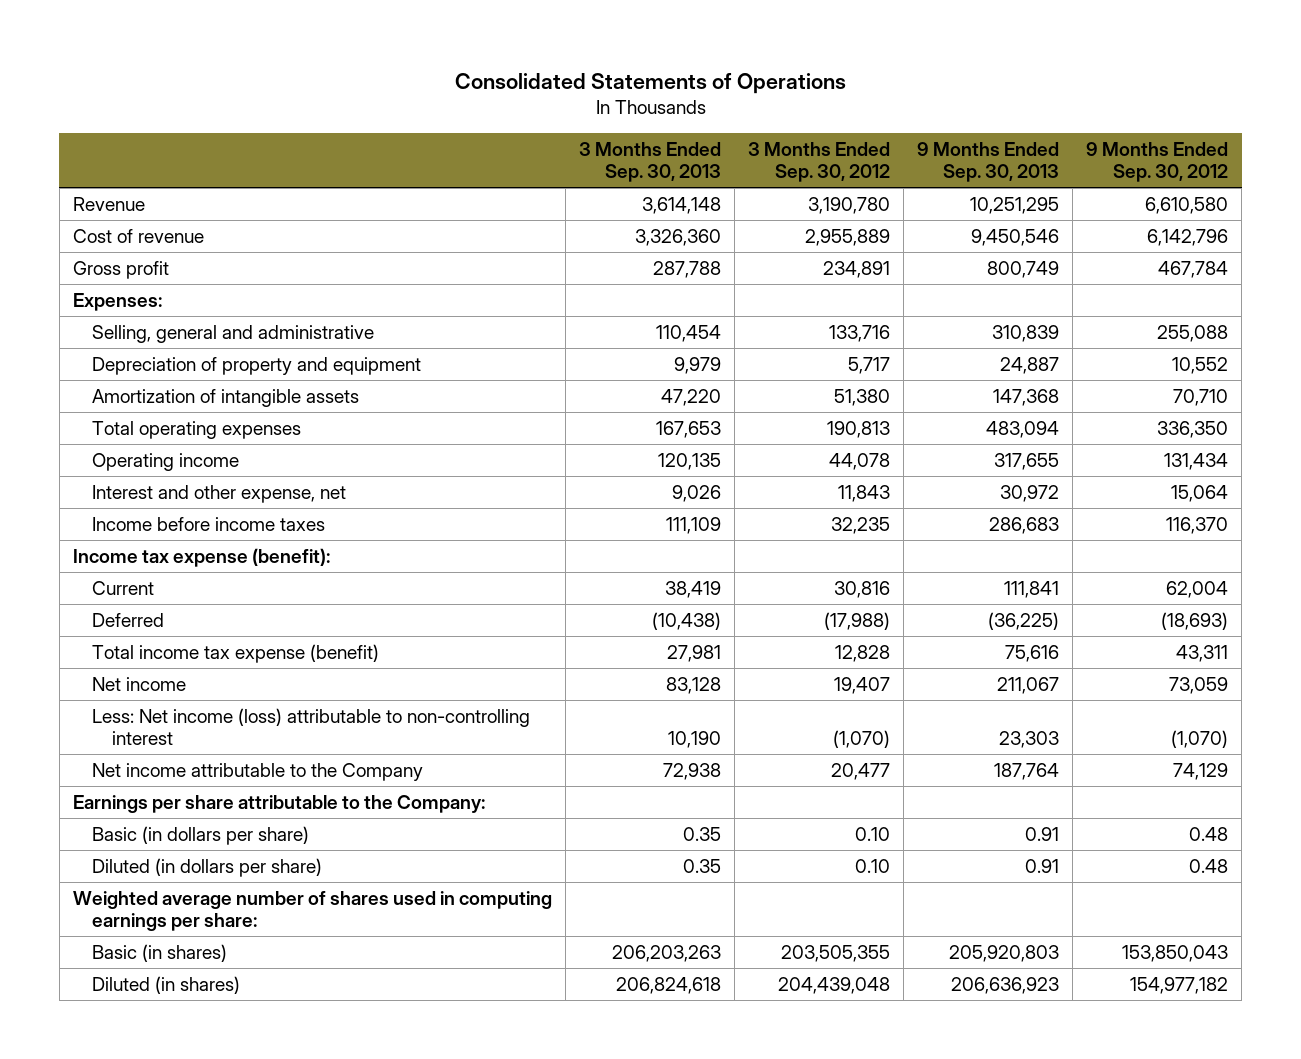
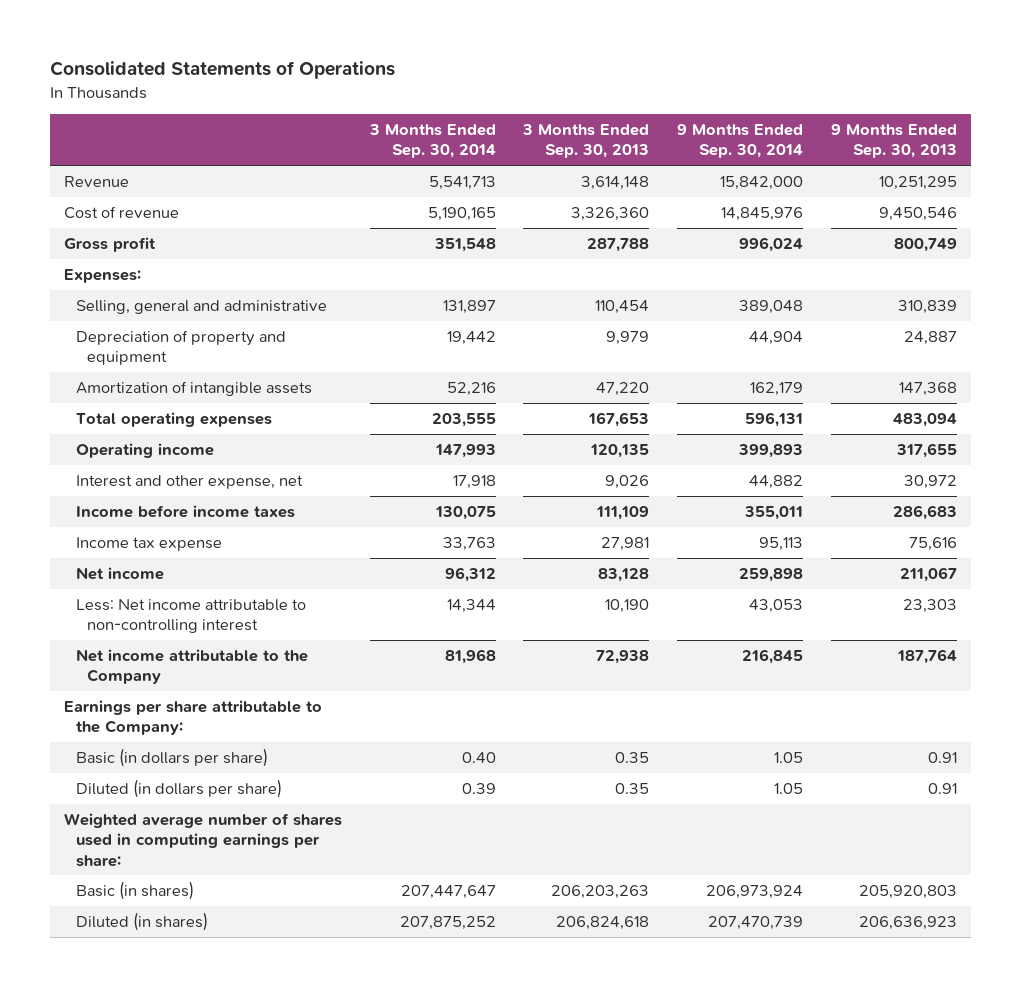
[748,141,891,183] 3 Months Ended Sep. 30, 2012 -> none
[1086,141,1229,183] 9 Months Ended Sep. 30, 2012 -> none
none -> [368,124,496,159] 3 Months Ended Sep. 30, 2014
none -> [676,124,803,159] 9 Months Ended Sep. 30, 2014
[72,547,330,567] Income tax expense (benefit): -> none
[92,580,155,595] Current -> none
[92,612,165,627] Deferred -> none
[92,643,380,663] Total income tax expense (benefit) -> [75,537,222,552] Income tax expense
[92,707,531,745] Less: Net income (loss) attributable to non-controlling interest -> [75,599,306,634] Less: Net income attributable to non-controlling interest

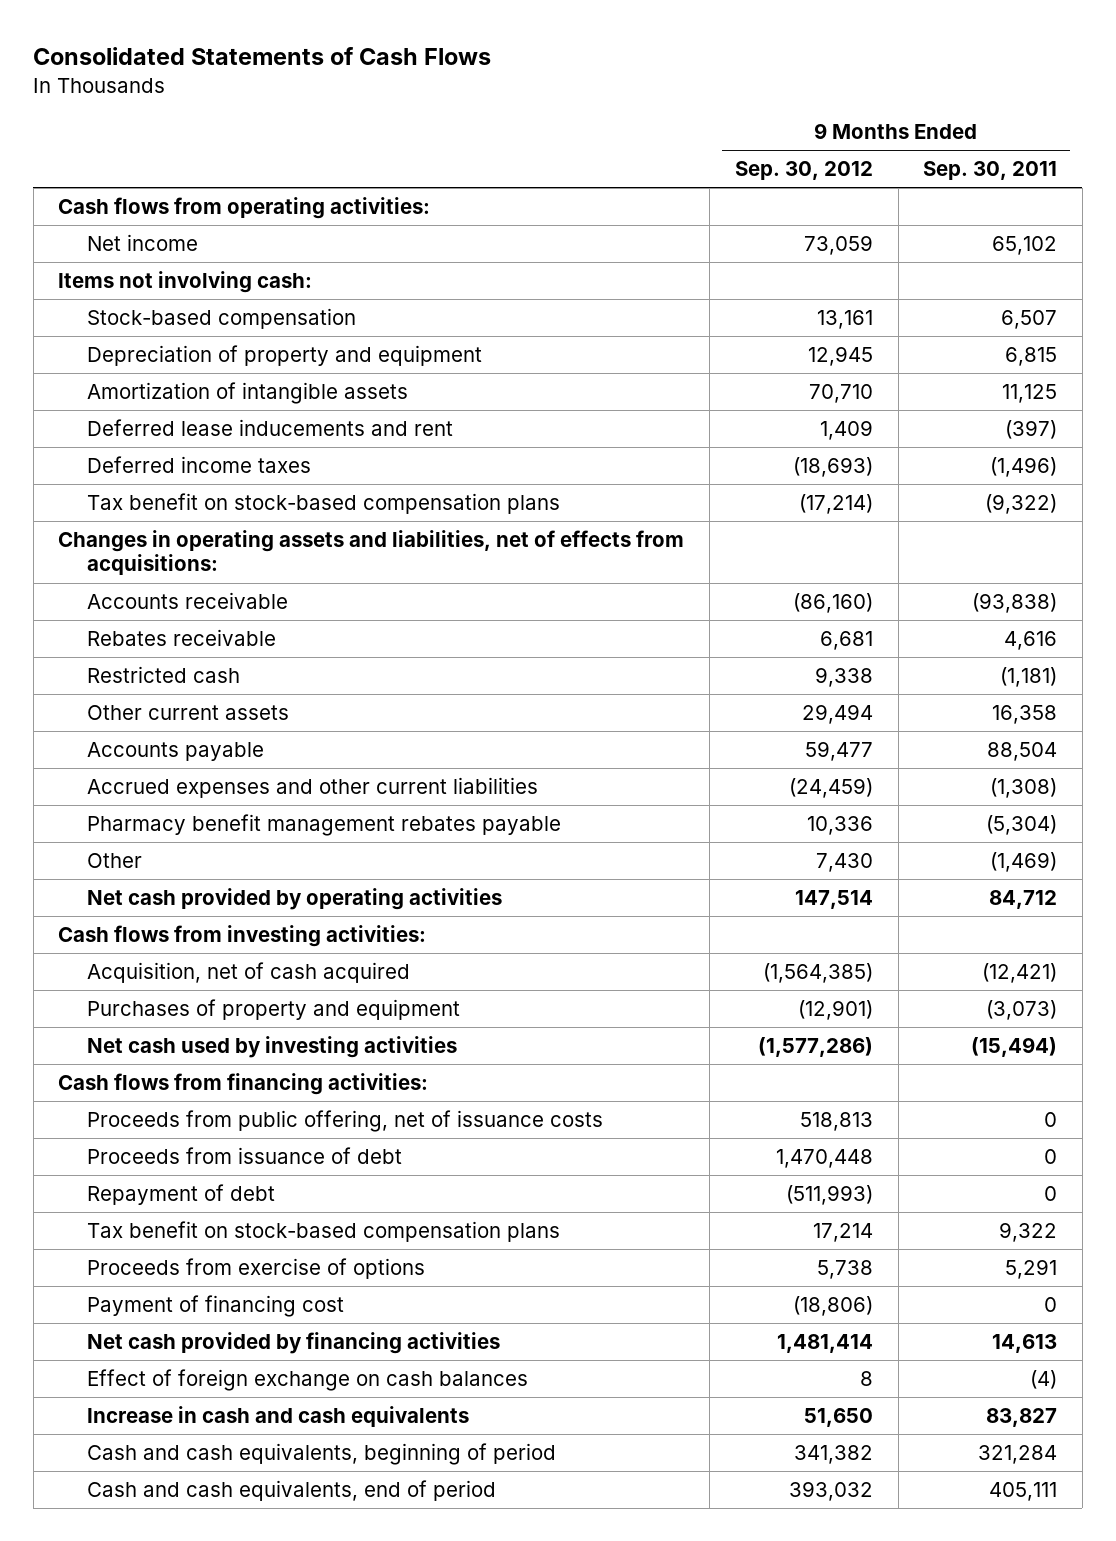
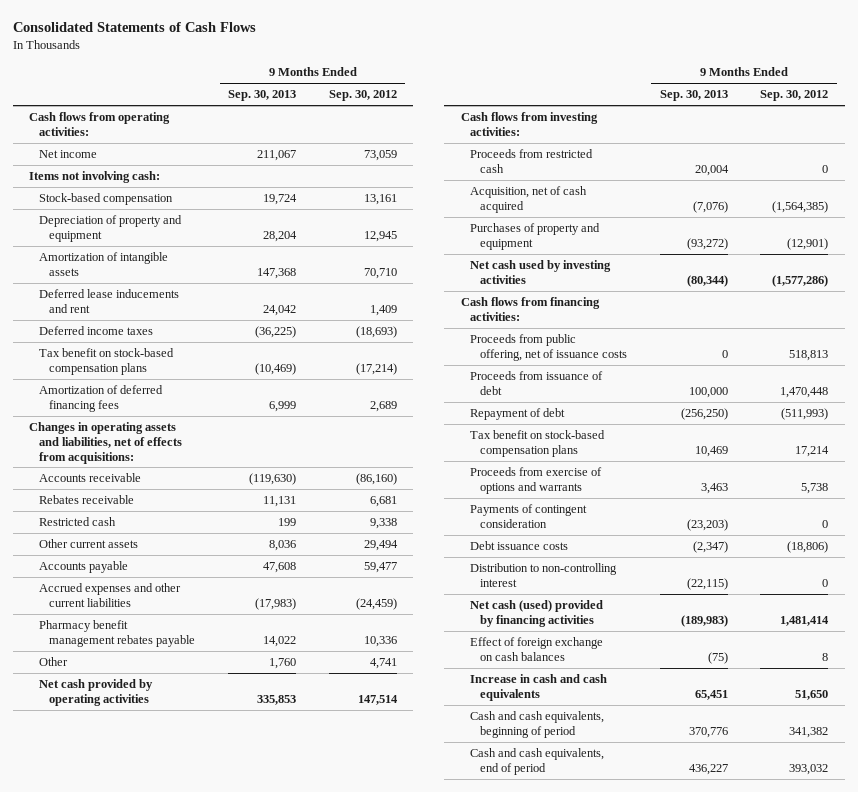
[923,161,1058,181] Sep. 30, 2011 -> none
none -> [228,90,297,102] Sep. 30, 2013
none -> [39,384,164,412] Amortization of deferred financing fees
[815,852,873,872] 7,430 -> [370,657,398,669] 4,741
none -> [470,148,594,173] Proceeds from restricted cash
[87,1257,426,1279] Proceeds from exercise of options -> [470,466,603,494] Proceeds from exercise of options and warrants
none -> [470,503,588,528] Payments of contingent consideration
[87,1294,345,1317] Payment of financing cost -> [470,540,569,550] Debt issuance costs
none -> [470,562,618,587] Distribution to non-controlling interest
[87,1331,501,1354] Net cash provided by financing activities -> [470,599,604,627] Net cash (used) provided by financing activities

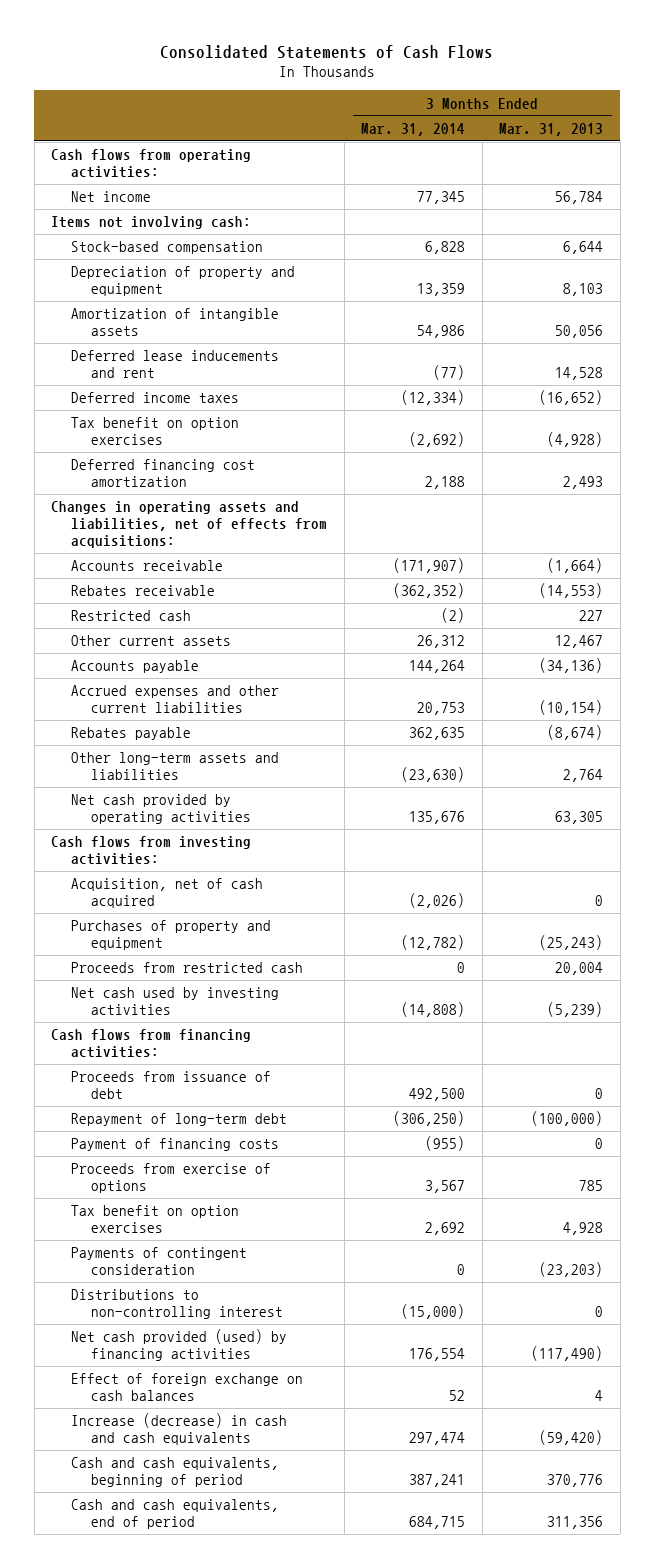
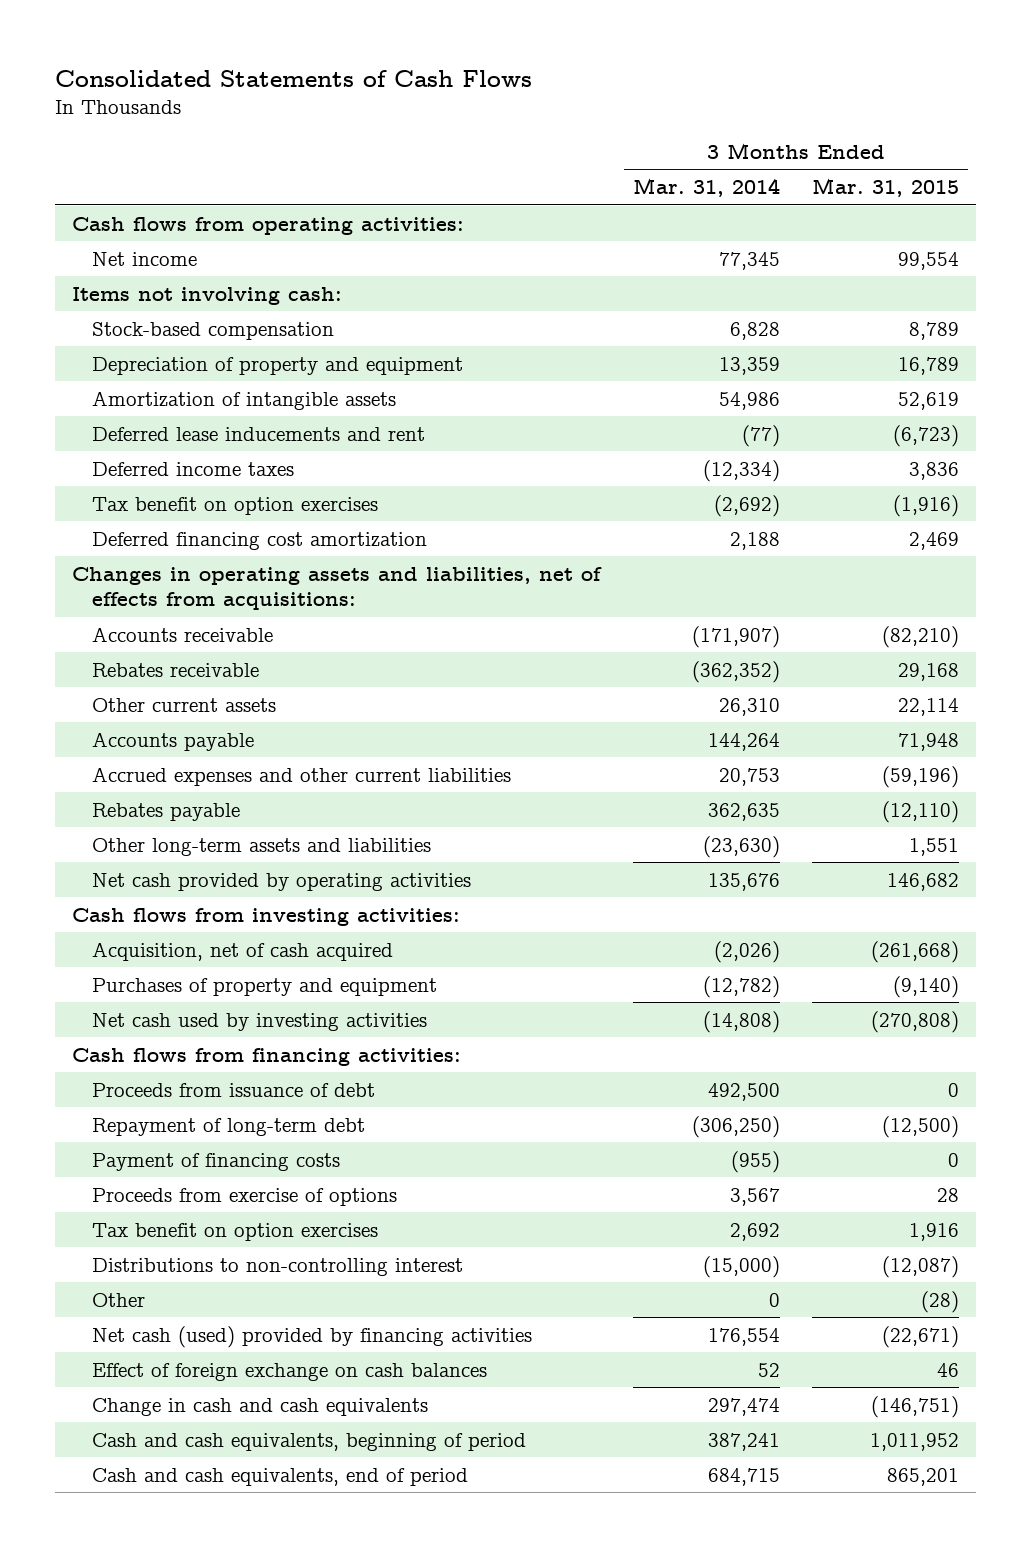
[499,122,604,136] Mar. 31, 2013 -> none
none -> [812,178,960,198] Mar. 31, 2015
[71,610,192,622] Restricted cash -> none
[417,635,466,649] 26,312 -> [718,697,780,716] 26,310
[71,962,304,974] Proceeds from restricted cash -> none
[71,1247,248,1276] Payments of contingent consideration -> none
none -> [91,1292,145,1307] Other
[71,1329,288,1362] Net cash provided (used) by financing activities -> [91,1325,532,1348] Net cash (used) provided by financing activities
[71,1413,288,1446] Increase (decrease) in cash and cash equivalents -> [91,1397,428,1416] Change in cash and cash equivalents

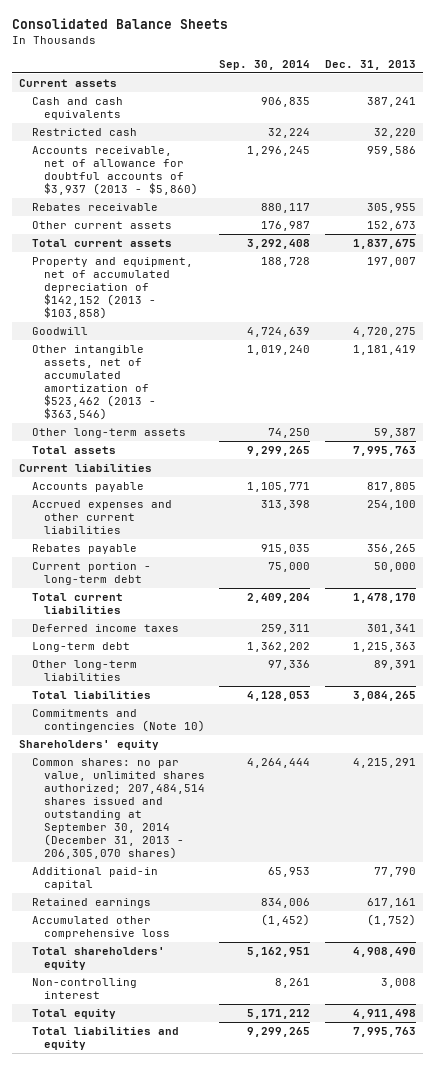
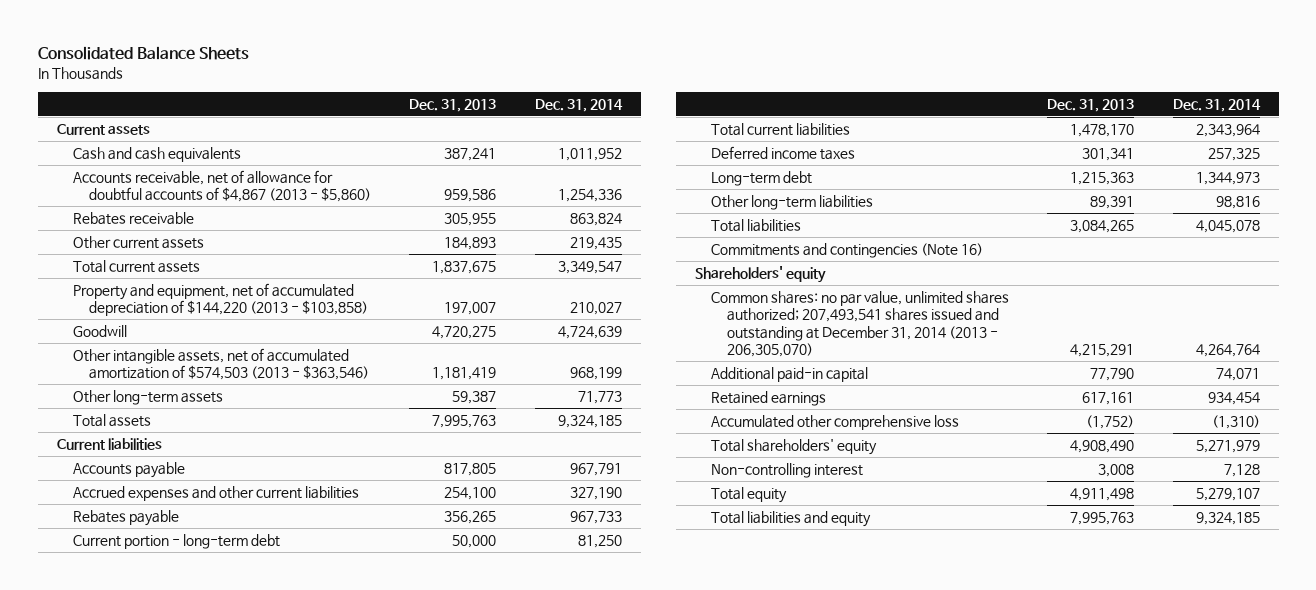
[219,60,311,71] Sep. 30, 2014 -> none
none -> [534,98,623,112] Dec. 31, 2014
[31,127,137,136] Restricted cash -> none
[31,145,199,195] Accounts receivable, net of allowance for doubtful accounts of $3,937 (2013 - $5,860) -> [72,170,371,203] Accounts receivable, net of allowance for doubtful accounts of $4,867 (2013 - $5,860)
[366,220,416,231] 152,673 -> [444,237,497,251] 184,893
[31,256,193,319] Property and equipment, net of accumulated depreciation of $142,152 (2013 - $103,858) -> [72,283,368,317] Property and equipment, net of accumulated depreciation of $144,220 (2013 - $103,858)
[31,344,157,420] Other intangible assets, net of accumulated amortization of $523,462 (2013 - $363,546) -> [72,348,369,381] Other intangible assets, net of accumulated amortization of $574,503 (2013 - $363,546)
[31,708,206,732] Commitments and contingencies (Note 10) -> [710,243,983,259] Commitments and contingencies (Note 16)
[31,757,206,859] Common shares: no par value, unlimited shares authorized; 207,484,514 shares issued and outstanding at September 30, 2014 (December 31, 2013 - 206,305,070 shares) -> [710,291,1009,358] Common shares: no par value, unlimited shares authorized; 207,493,541 shares issued and outstanding at December 31, 2014 (2013 - 206,305,070)

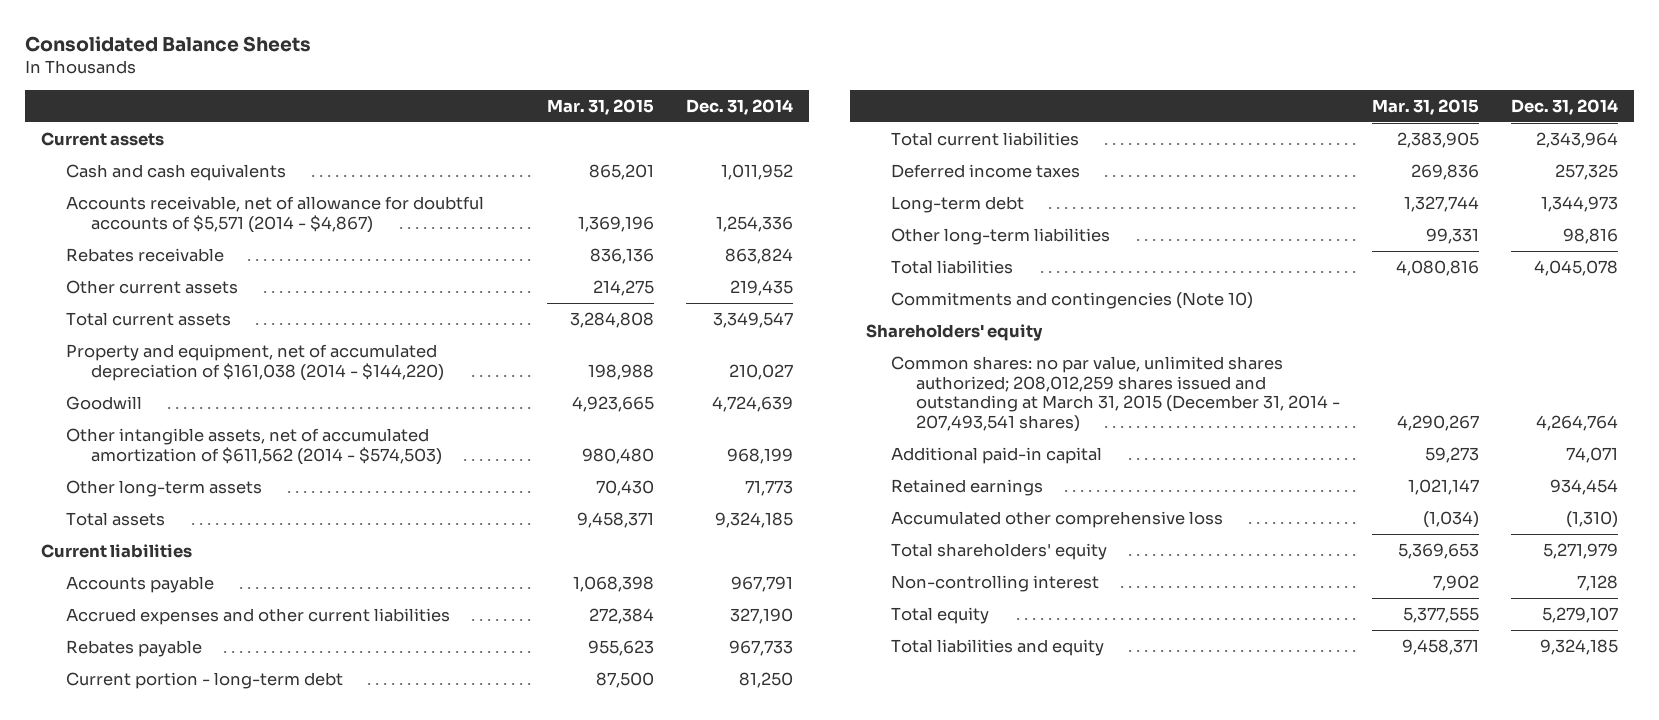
[409,98,497,112] Dec. 31, 2013 -> none
none -> [547,98,655,115] Mar. 31, 2015
[72,170,371,203] Accounts receivable, net of allowance for doubtful accounts of $4,867 (2013 - $5,860) -> [66,195,485,233] Accounts receivable, net of allowance for doubtful accounts of $5,571 (2014 - $4,867)
[72,283,368,317] Property and equipment, net of accumulated depreciation of $144,220 (2013 - $103,858) -> [66,343,445,381] Property and equipment, net of accumulated depreciation of $161,038 (2014 - $144,220)
[72,348,369,381] Other intangible assets, net of accumulated amortization of $574,503 (2013 - $363,546) -> [66,427,443,465] Other intangible assets, net of accumulated amortization of $611,562 (2014 - $574,503)
[710,243,983,259] Commitments and contingencies (Note 16) -> [890,291,1253,309] Commitments and contingencies (Note 10)
[710,291,1009,358] Common shares: no par value, unlimited shares authorized; 207,493,541 shares issued and outstanding at December 31, 2014 (2013 - 206,305,070) -> [890,355,1340,433] Common shares: no par value, unlimited shares authorized; 208,012,259 shares issued and outstanding at March 31, 2015 (December 31, 2014 - 207,493,541 shares)

